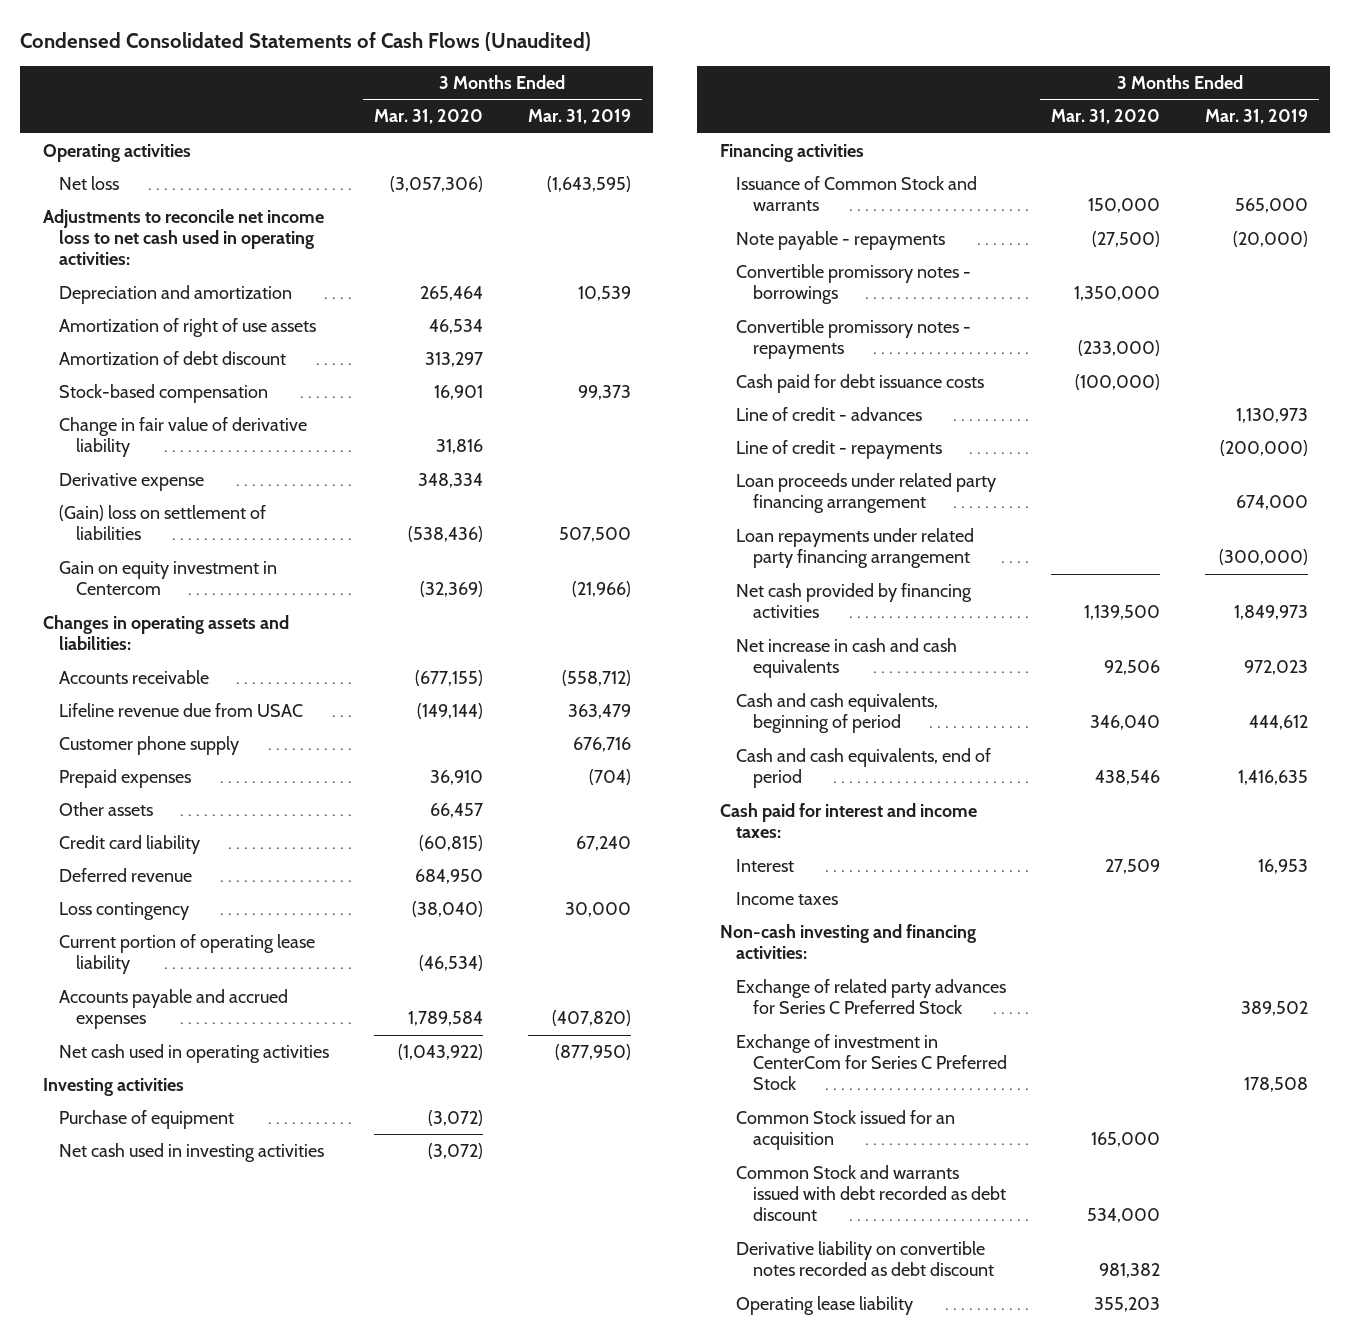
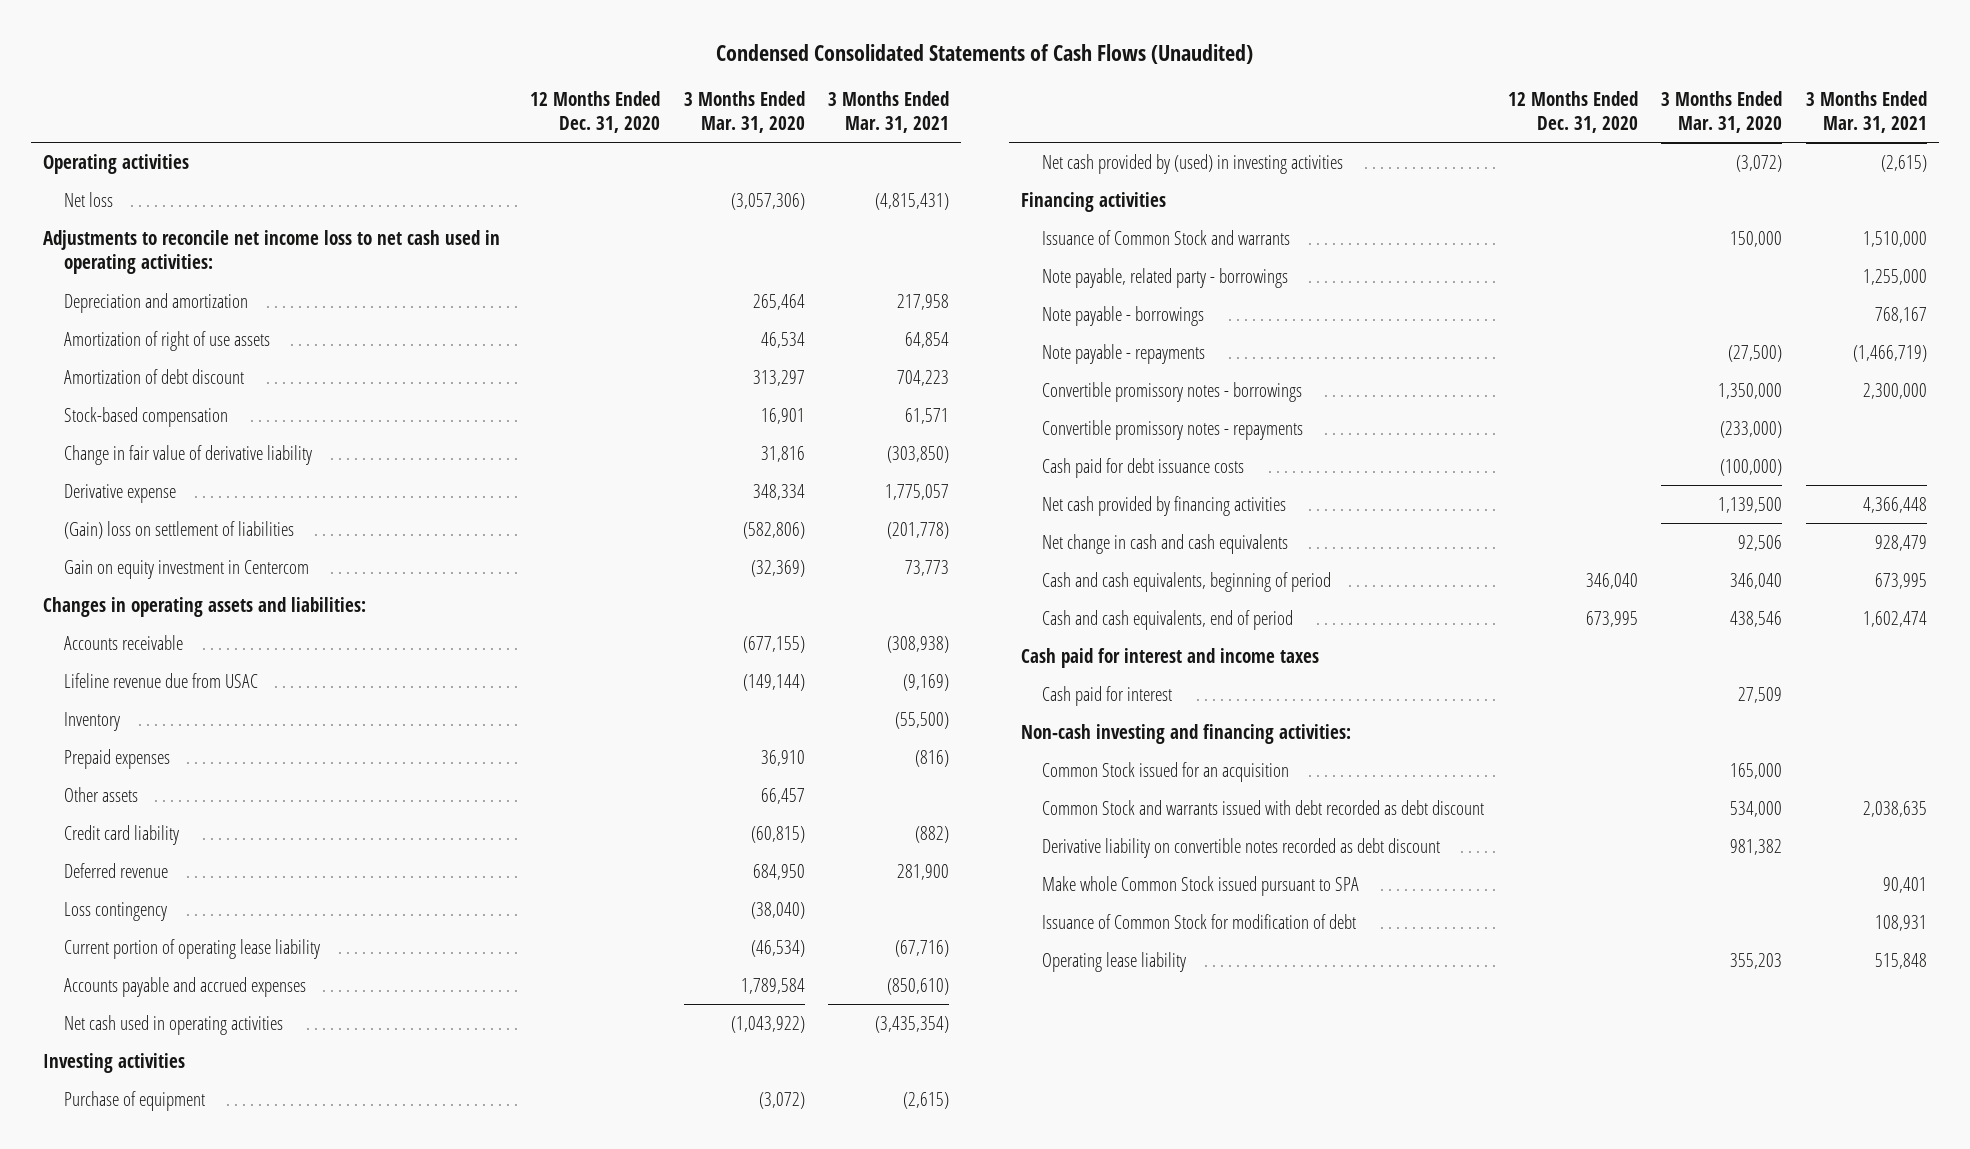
[527,109,631,125] Mar. 31, 2019 -> none
none -> [529,90,660,133] 12 Months Ended Dec. 31, 2020
none -> [828,90,950,133] 3 Months Ended Mar. 31, 2021
[408,526,484,543] (538,436) -> [742,521,805,539] (582,806)
[59,735,240,755] Customer phone supply -> none
none -> [63,711,120,731] Inventory
[59,1142,325,1162] Net cash used in investing activities -> [1041,153,1343,174] Net cash provided by (used) in investing activities
none -> [1041,267,1288,288] Note payable, related party - borrowings
none -> [1041,305,1204,326] Note payable - borrowings
[736,406,923,421] Line of credit - advances -> none
[736,439,943,459] Line of credit - repayments -> none
[736,472,997,514] Loan proceeds under related party financing arrangement -> none
[736,527,975,569] Loan repayments under related party financing arrangement -> none
[736,637,958,679] Net increase in cash and cash equivalents -> [1041,533,1288,554] Net change in cash and cash equivalents
[736,891,839,905] Income taxes -> none
[719,802,977,839] Cash paid for interest and income taxes: -> [1020,647,1319,668] Cash paid for interest and income taxes
[736,858,795,872] Interest -> [1041,685,1172,706] Cash paid for interest
[736,978,1007,1015] Exchange of related party advances for Series C Preferred Stock -> none
[736,1033,1007,1091] Exchange of investment in CenterCom for Series C Preferred Stock -> none
none -> [1041,875,1359,896] Make whole Common Stock issued pursuant to SPA
none -> [1041,913,1356,929] Issuance of Common Stock for modification of debt

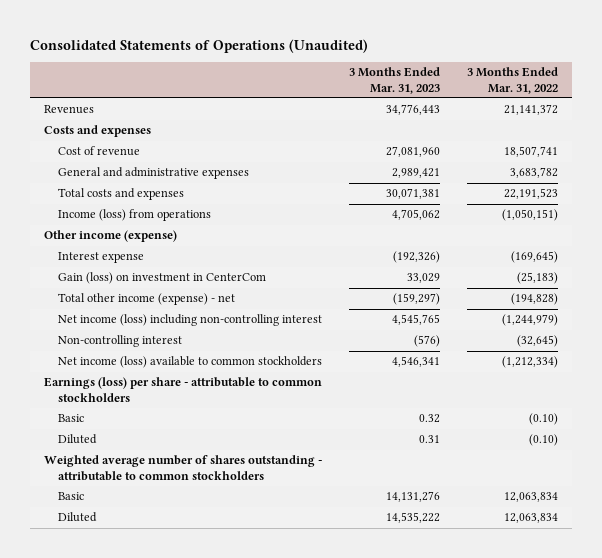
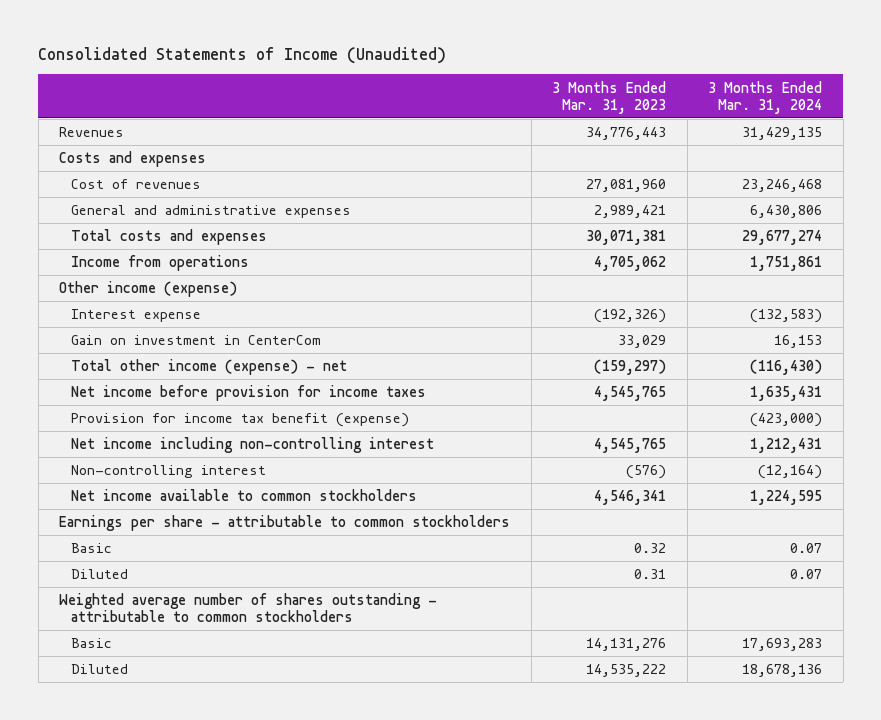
[30,38,369,53] Consolidated Statements of Operations (Unaudited) -> [38,47,447,65] Consolidated Statements of Income (Unaudited)
[467,67,559,94] 3 Months Ended Mar. 31, 2022 -> none
none -> [708,80,823,114] 3 Months Ended Mar. 31, 2024
[58,146,141,157] Cost of revenue -> [71,179,202,190] Cost of revenues
[58,209,212,222] Income (loss) from operations -> [71,255,250,272] Income from operations
[58,272,267,285] Gain (loss) on investment in CenterCom -> [71,335,322,346] Gain on investment in CenterCom
none -> [71,385,427,402] Net income before provision for income taxes
none -> [71,413,410,428] Provision for income tax benefit (expense)
[58,314,323,327] Net income (loss) including non-controlling interest -> [71,437,435,454] Net income including non-controlling interest
[58,356,323,369] Net income (loss) available to common stockholders -> [71,489,418,502] Net income available to common stockholders
[43,377,322,402] Earnings (loss) per share - attributable to common stockholders -> [59,515,511,532] Earnings per share - attributable to common stockholders

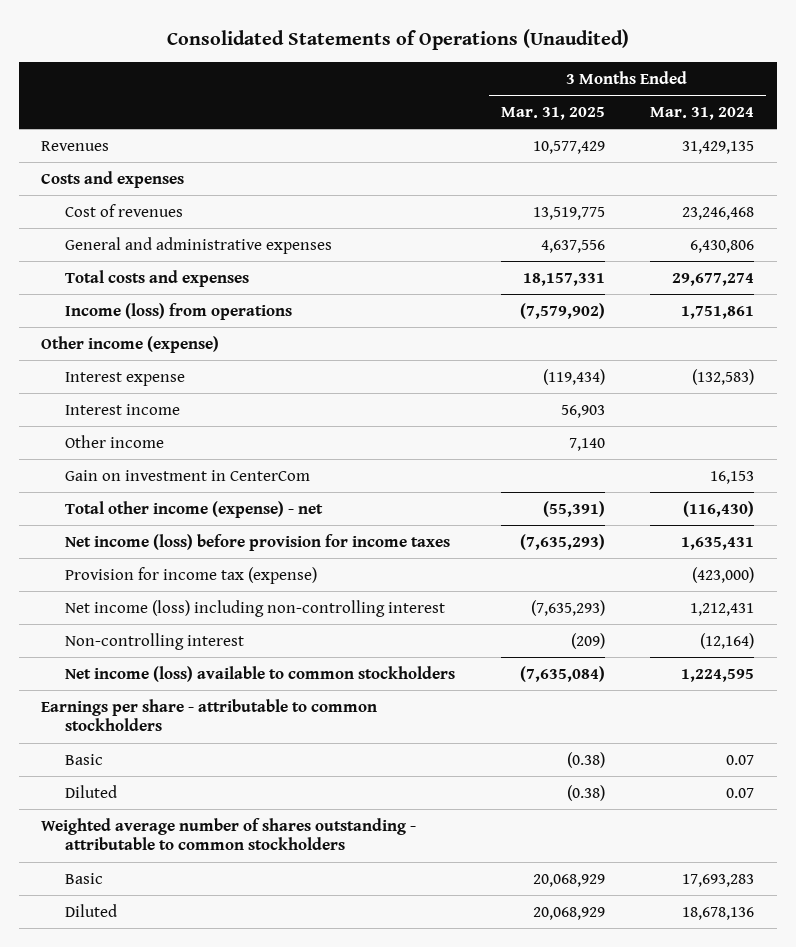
[38,47,447,65] Consolidated Statements of Income (Unaudited) -> [166,29,629,51] Consolidated Statements of Operations (Unaudited)
[552,80,667,114] 3 Months Ended Mar. 31, 2023 -> none
none -> [500,106,605,120] Mar. 31, 2025
[71,255,250,272] Income from operations -> [64,302,292,320] Income (loss) from operations
none -> [64,403,180,415] Interest income
none -> [64,434,164,448] Other income
[71,385,427,402] Net income before provision for income taxes -> [64,533,450,551] Net income (loss) before provision for income taxes
[71,413,410,428] Provision for income tax benefit (expense) -> [64,566,317,584] Provision for income tax (expense)
[71,437,435,454] Net income including non-controlling interest -> [64,599,445,617] Net income (loss) including non-controlling interest
[71,489,418,502] Net income available to common stockholders -> [64,665,455,682] Net income (loss) available to common stockholders

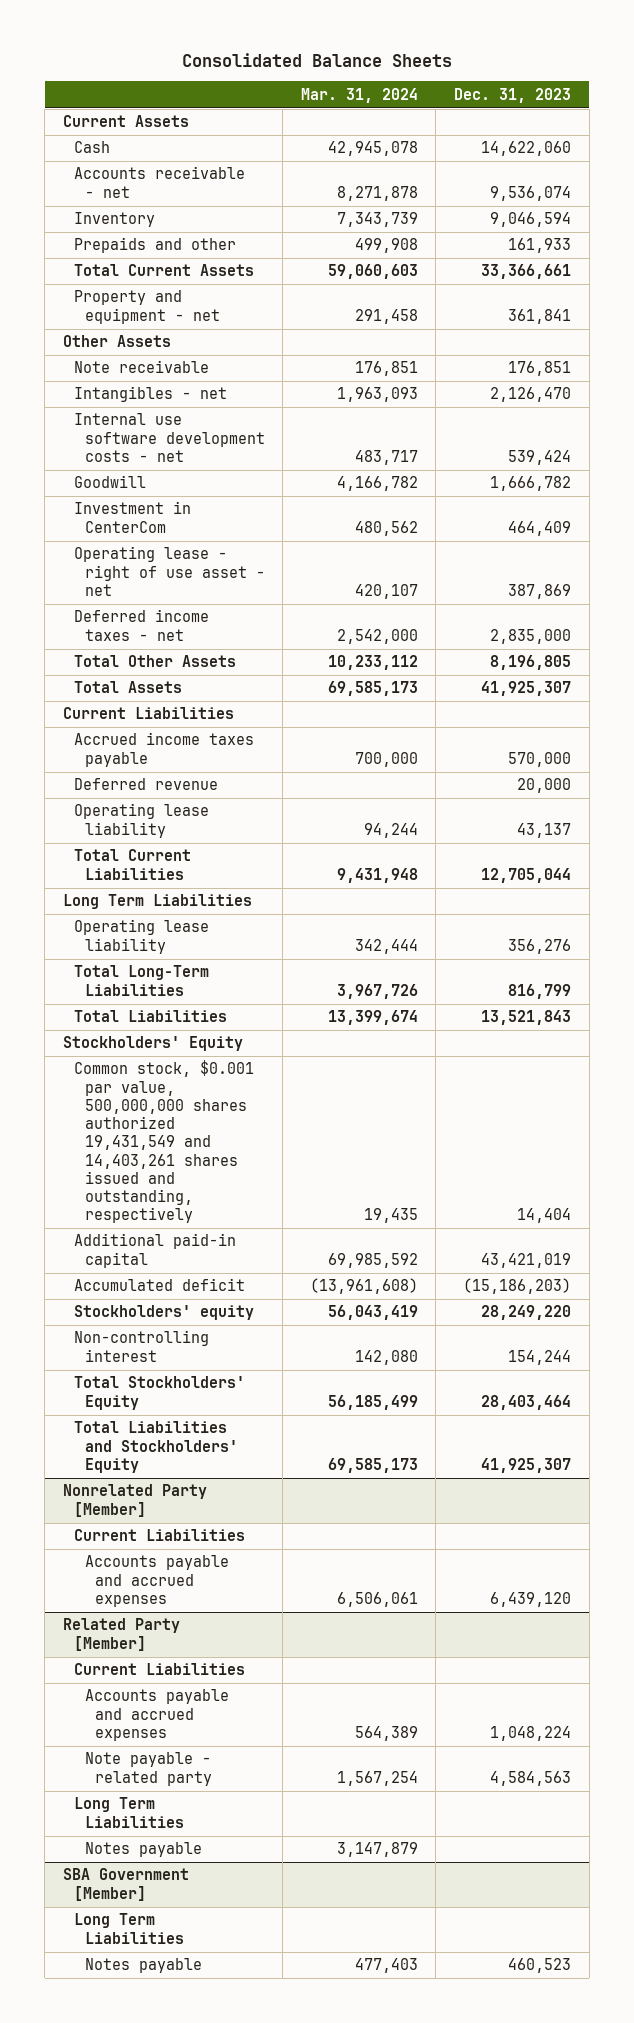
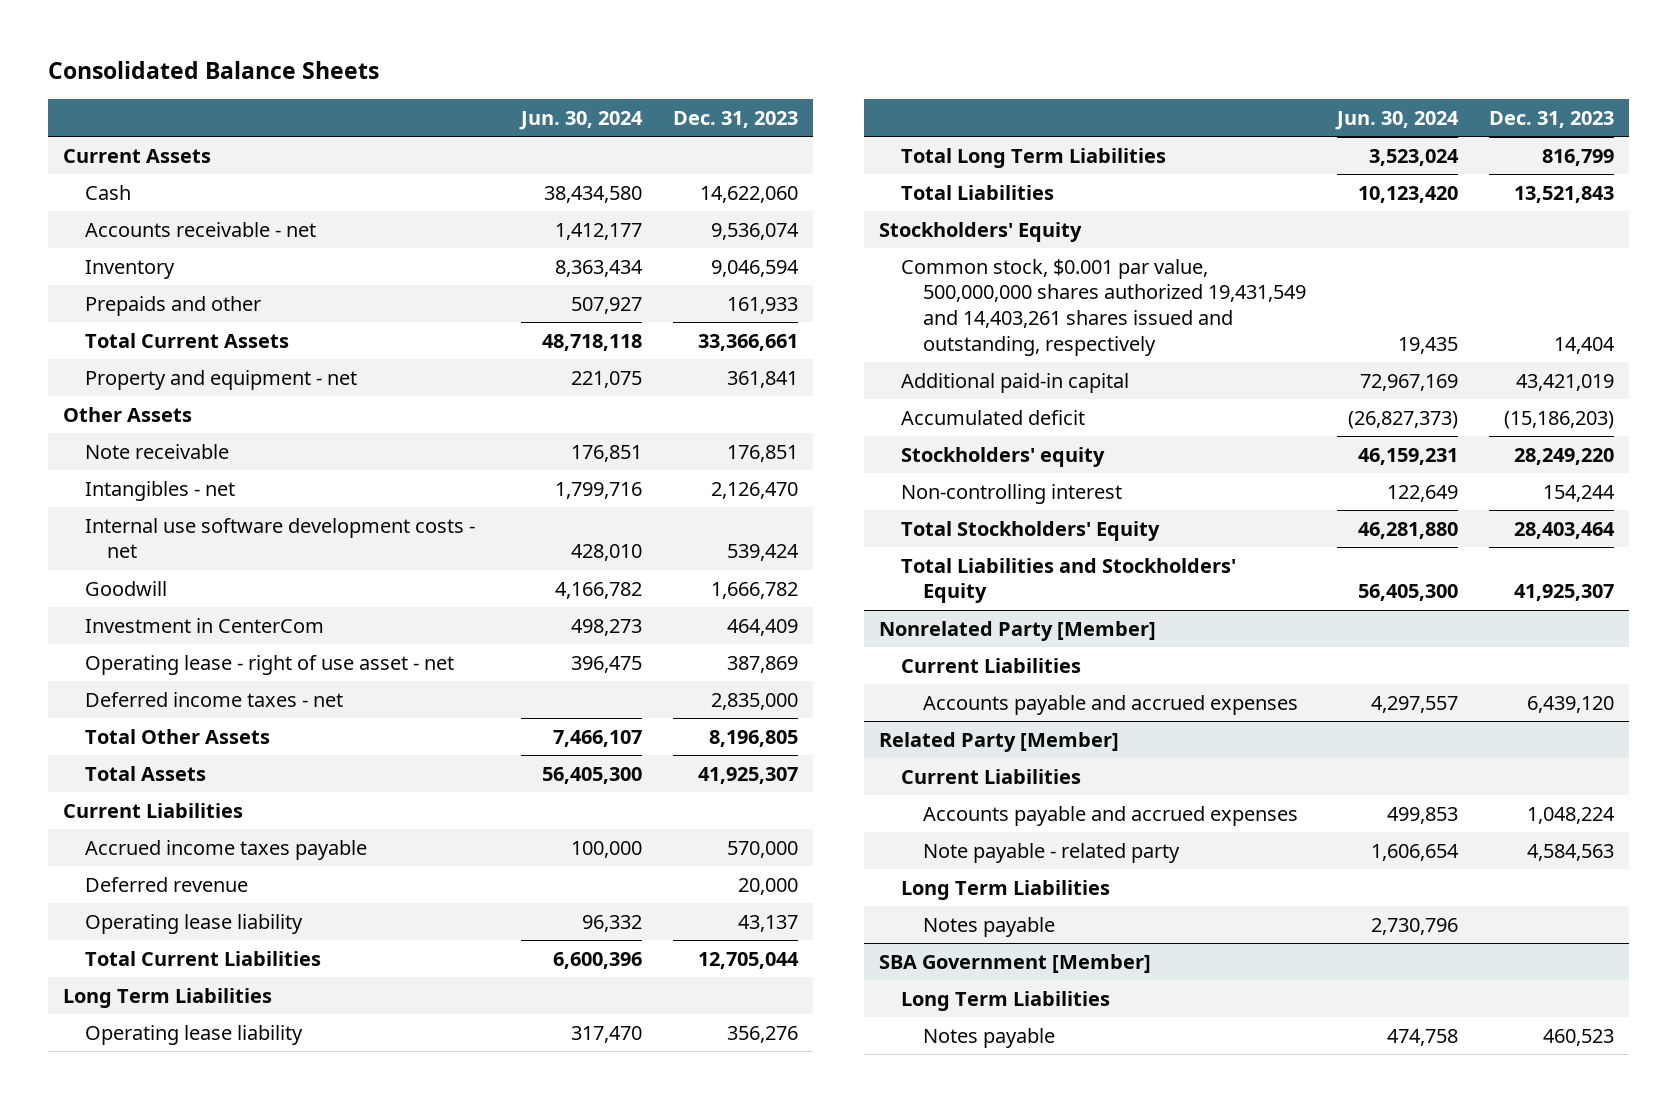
[300,87,418,103] Mar. 31, 2024 -> none
none -> [519,111,644,131] Jun. 30, 2024
[73,965,209,996] Total Long-Term Liabilities -> [901,147,1167,168] Total Long Term Liabilities

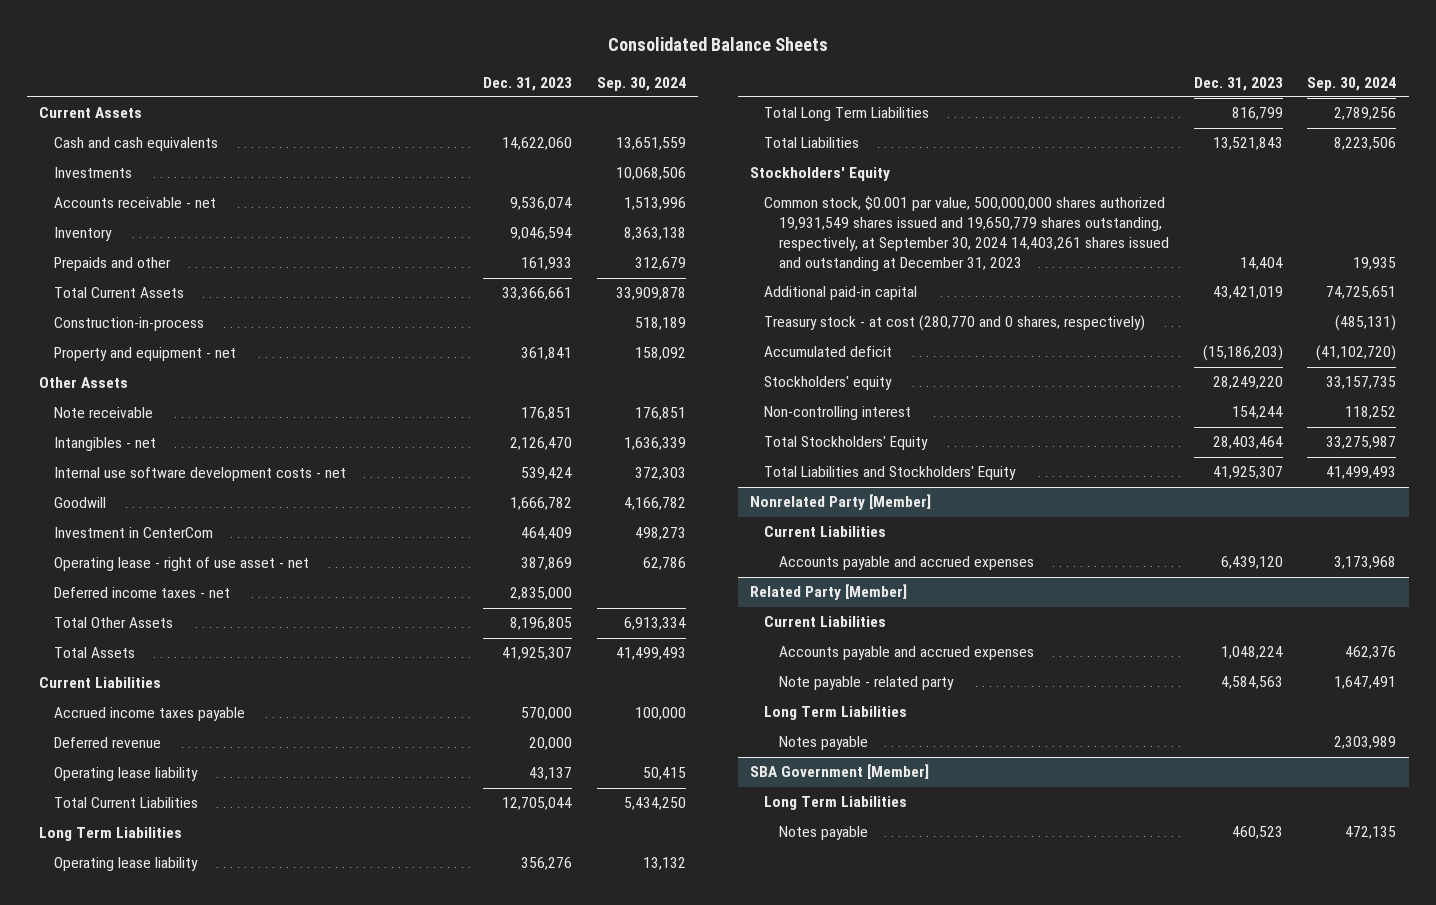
[519,111,644,131] Jun. 30, 2024 -> none
none -> [596,76,686,91] Sep. 30, 2024
[85,184,132,200] Cash -> [53,137,218,152] Cash and cash equivalents
none -> [53,167,132,179] Investments
none -> [53,317,204,332] Construction-in-process
[901,258,1307,356] Common stock, $0.001 par value, 500,000,000 shares authorized 19,431,549 and 14,403,261 shares issued and outstanding, respectively -> [764,196,1169,271] Common stock, $0.001 par value, 500,000,000 shares authorized 19,931,549 shares issued and 19,650,779 shares outstanding, respectively, at September 30, 2024 14,403,261 shares issued and outstanding at December 31, 2023
none -> [764,315,1146,332] Treasury stock - at cost (280,770 and 0 shares, respectively)

